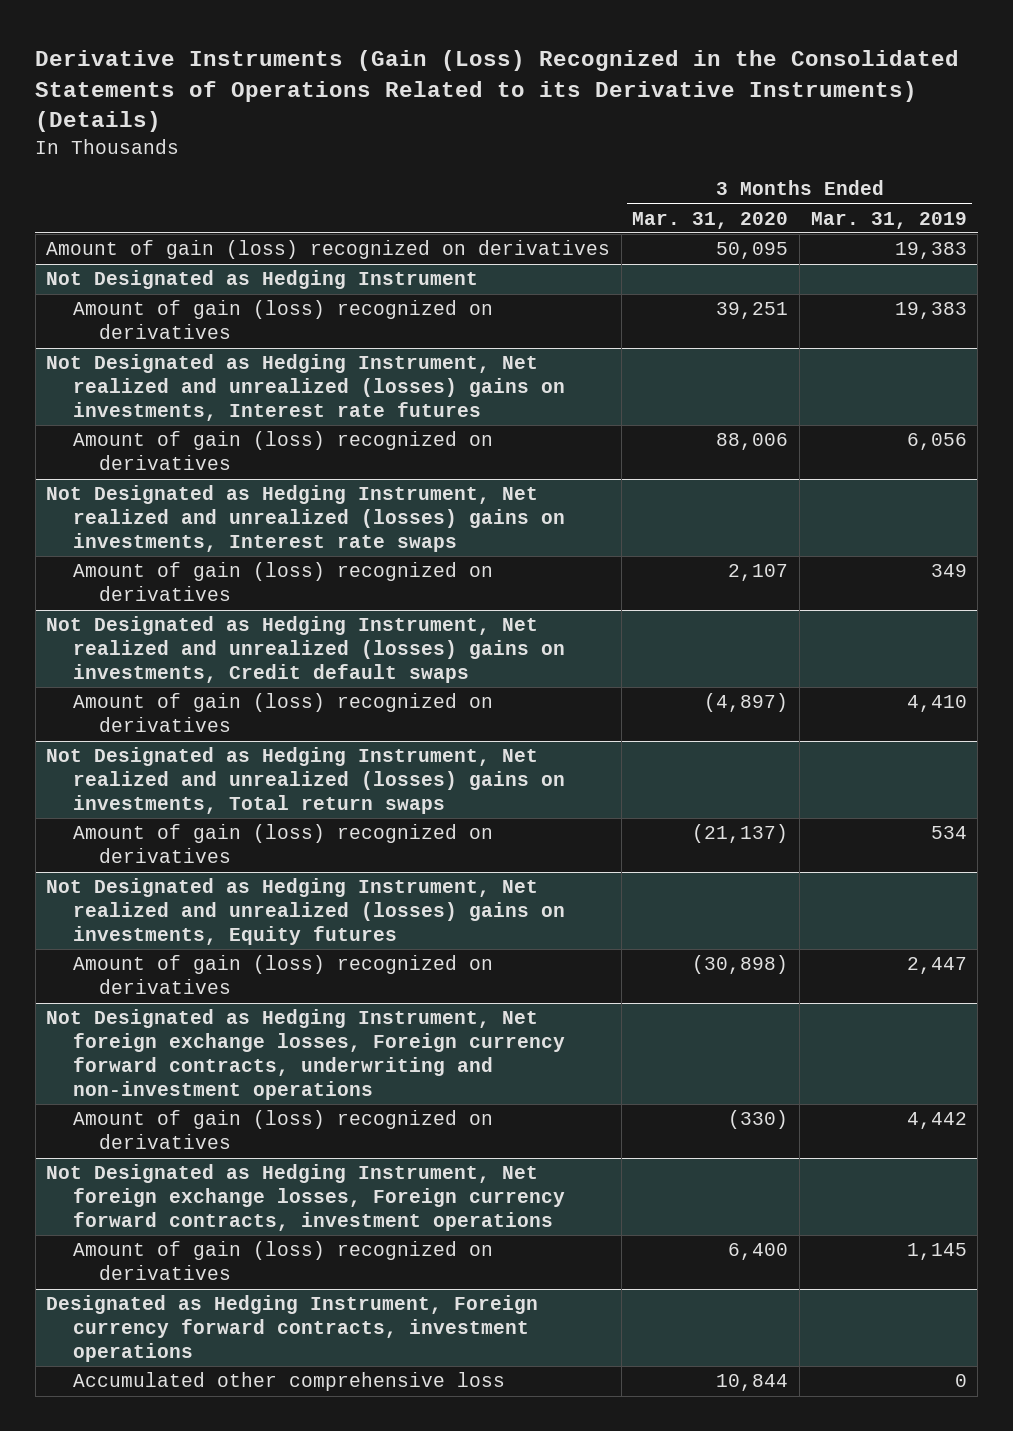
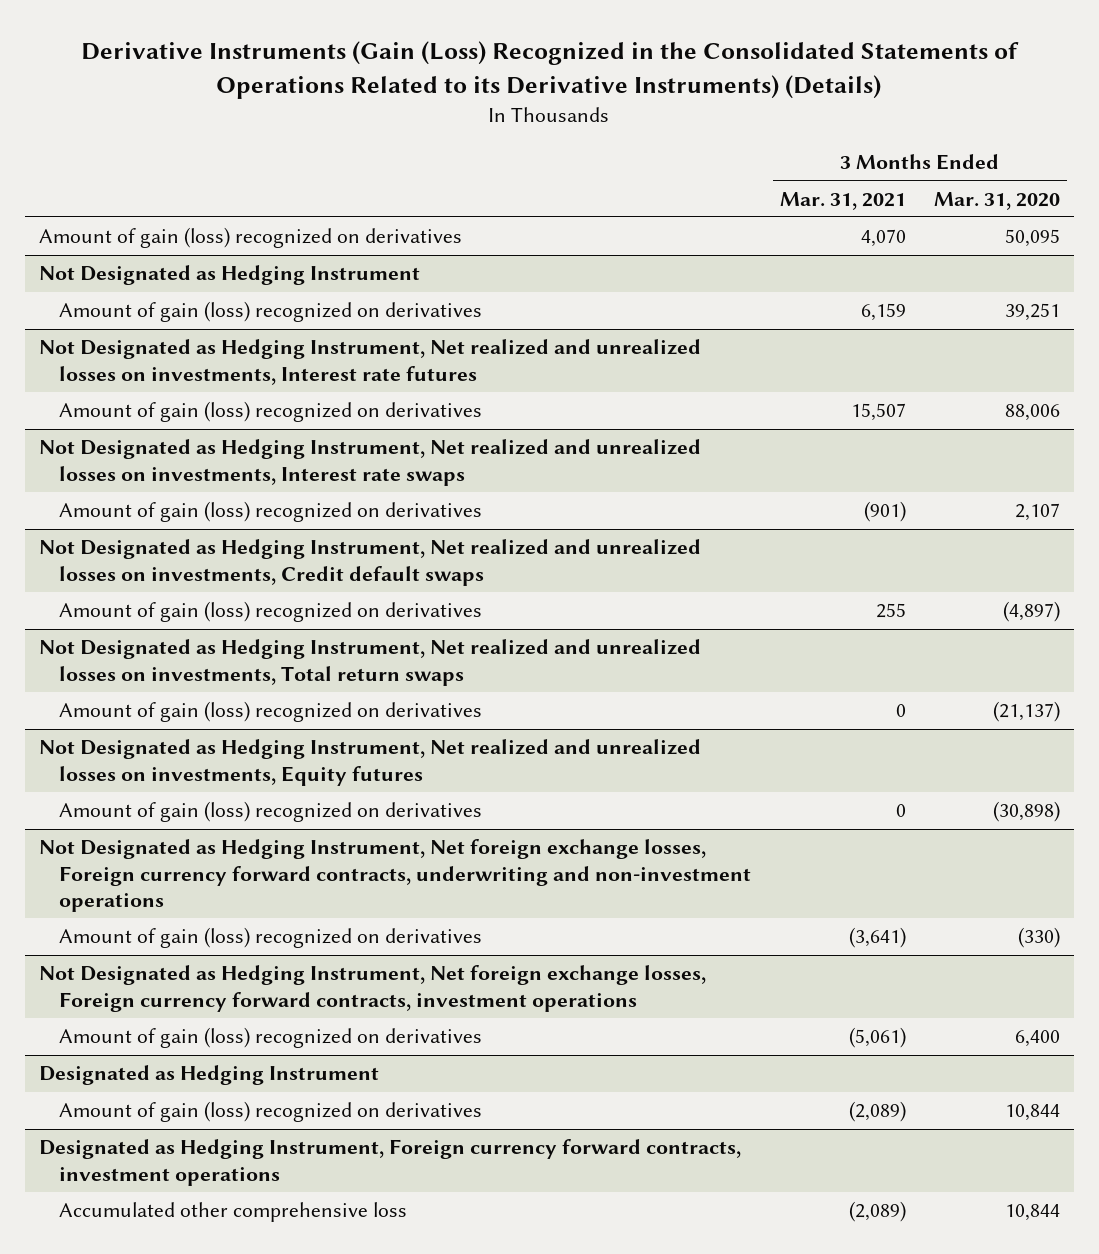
[810,211,967,229] Mar. 31, 2019 -> none
none -> [779,191,906,210] Mar. 31, 2021
[46,354,565,422] Not Designated as Hedging Instrument, Net realized and unrealized (losses) gains on investments, Interest rate futures -> [39,339,702,385] Not Designated as Hedging Instrument, Net realized and unrealized losses on investments, Interest rate futures
[46,485,565,553] Not Designated as Hedging Instrument, Net realized and unrealized (losses) gains on investments, Interest rate swaps -> [39,439,702,486] Not Designated as Hedging Instrument, Net realized and unrealized losses on investments, Interest rate swaps
[46,616,565,684] Not Designated as Hedging Instrument, Net realized and unrealized (losses) gains on investments, Credit default swaps -> [39,539,702,586] Not Designated as Hedging Instrument, Net realized and unrealized losses on investments, Credit default swaps
[46,747,565,815] Not Designated as Hedging Instrument, Net realized and unrealized (losses) gains on investments, Total return swaps -> [39,639,702,686] Not Designated as Hedging Instrument, Net realized and unrealized losses on investments, Total return swaps
[46,878,565,946] Not Designated as Hedging Instrument, Net realized and unrealized (losses) gains on investments, Equity futures -> [39,739,702,786] Not Designated as Hedging Instrument, Net realized and unrealized losses on investments, Equity futures
none -> [39,1065,380,1086] Designated as Hedging Instrument
none -> [59,1101,483,1123] Amount of gain (loss) recognized on derivatives

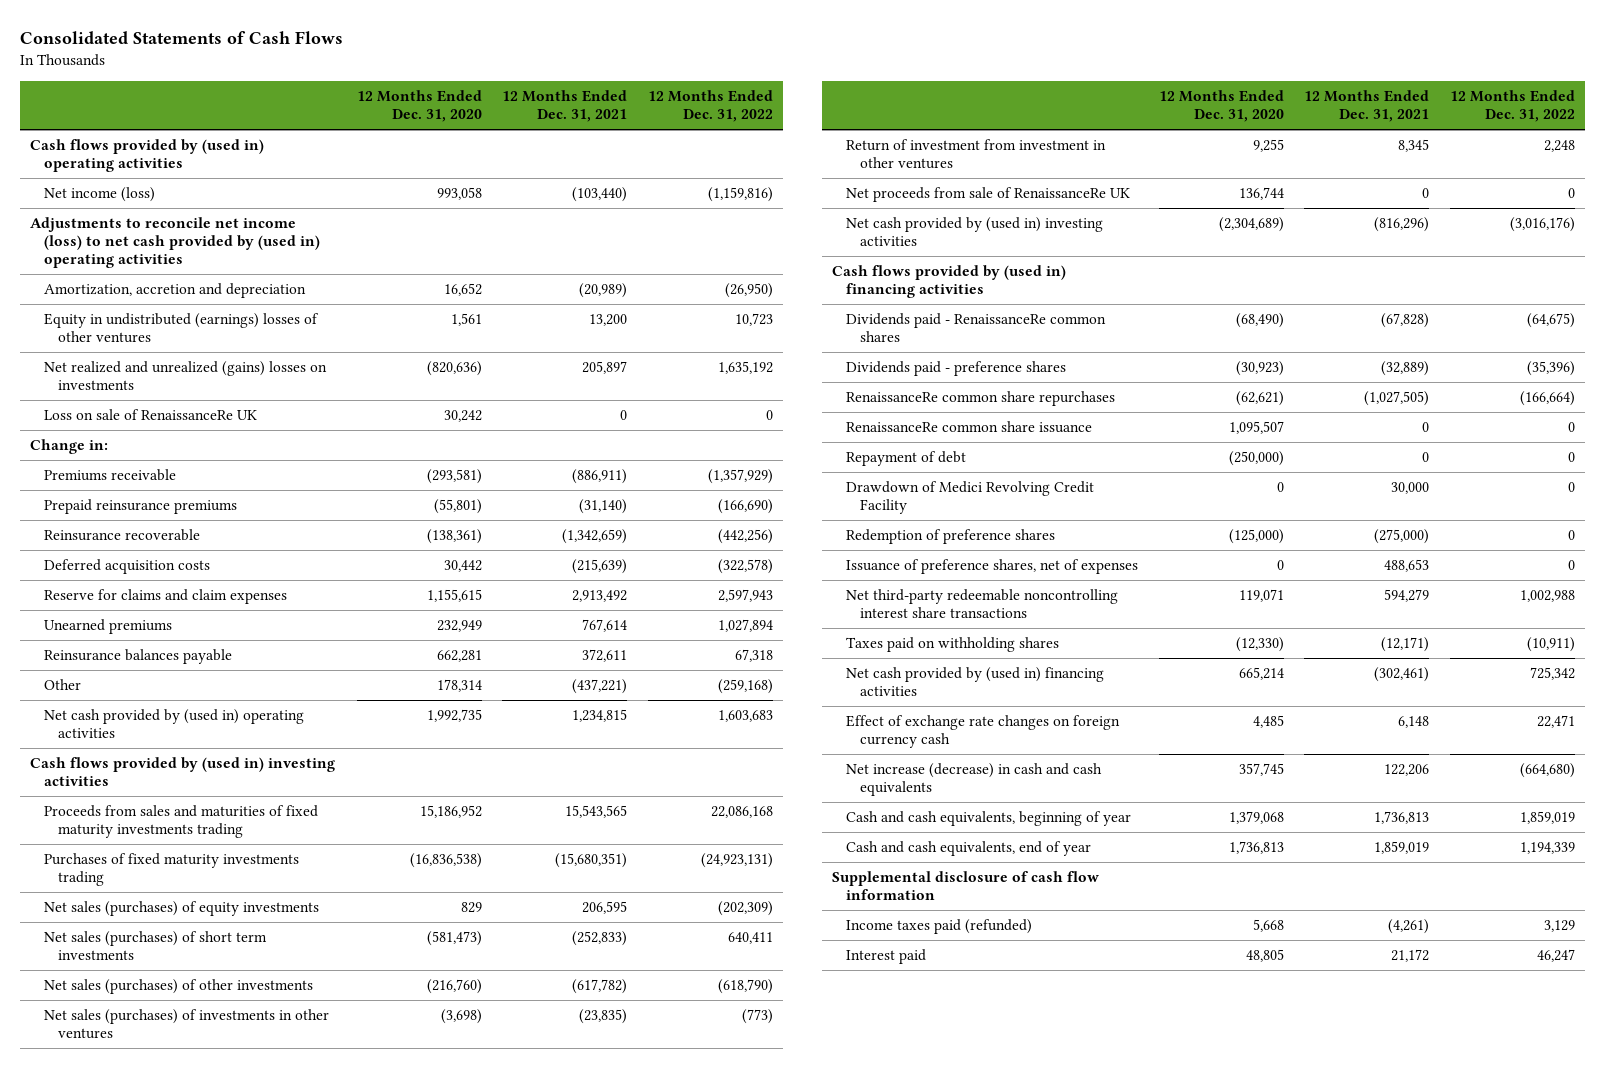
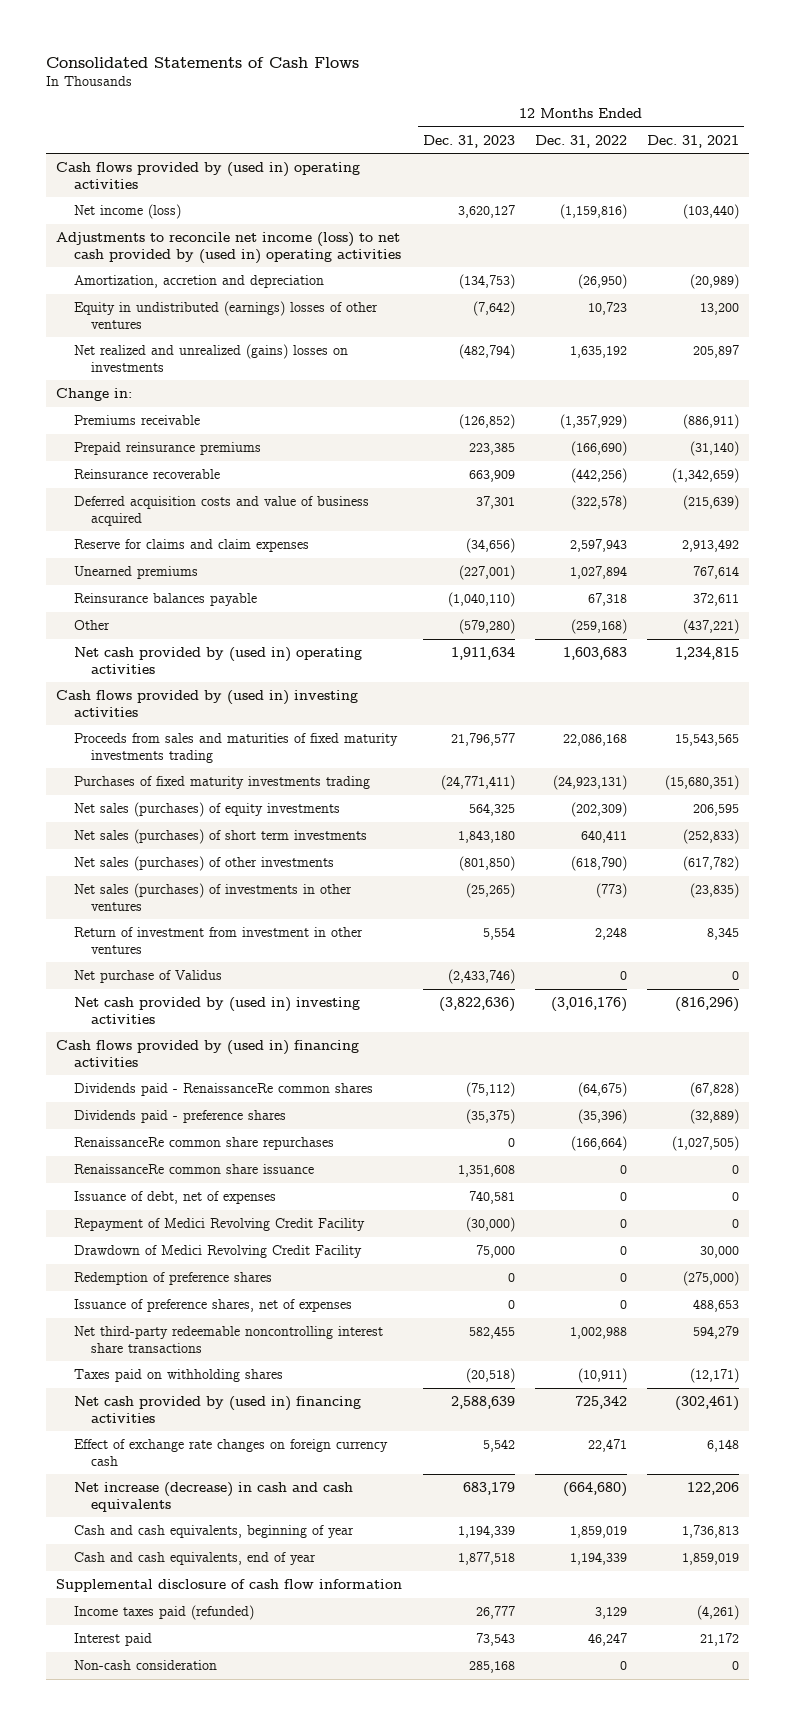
[356,90,482,123] 12 Months Ended Dec. 31, 2020 -> none
none -> [422,134,515,148] Dec. 31, 2023
[44,409,258,421] Loss on sale of RenaissanceRe UK -> none
[44,559,211,575] Deferred acquisition costs -> [73,496,369,526] Deferred acquisition costs and value of business acquired
[846,187,1131,203] Net proceeds from sale of RenaissanceRe UK -> none
none -> [73,970,222,984] Net purchase of Validus
[846,451,967,467] Repayment of debt -> none
none -> [73,1191,276,1205] Issuance of debt, net of expenses
none -> [73,1218,365,1232] Repayment of Medici Revolving Credit Facility
none -> [73,1660,217,1671] Non-cash consideration

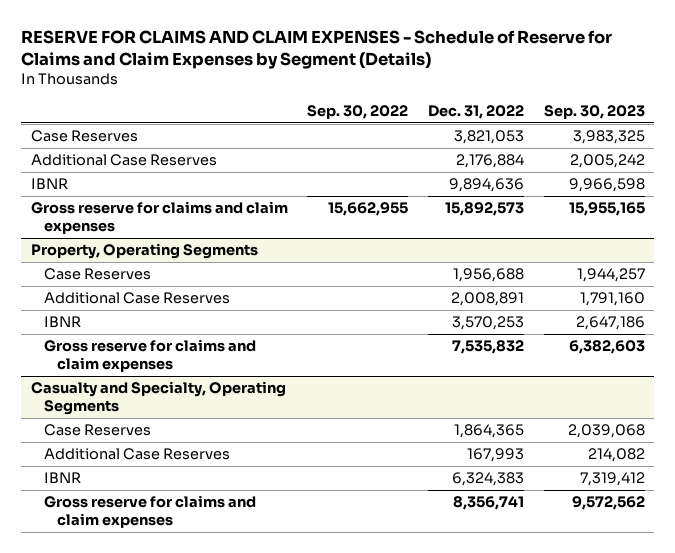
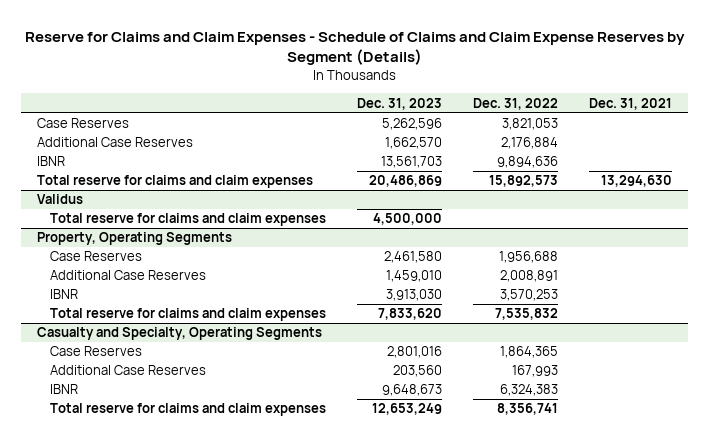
[20,29,612,69] RESERVE FOR CLAIMS AND CLAIM EXPENSES - Schedule of Reserve for Claims and Claim Expenses by Segment (Details) -> [24,31,685,66] Reserve for Claims and Claim Expenses - Schedule of Claims and Claim Expense Reserves by Segment (Details)
[307,104,409,119] Sep. 30, 2022 -> none
[543,104,645,119] Sep. 30, 2023 -> none
none -> [357,97,443,110] Dec. 31, 2023
none -> [589,97,673,110] Dec. 31, 2021
[30,201,288,235] Gross reserve for claims and claim expenses -> [36,175,313,189] Total reserve for claims and claim expenses
none -> [36,194,83,205] Validus
none -> [50,213,327,227] Total reserve for claims and claim expenses
[43,339,256,373] Gross reserve for claims and claim expenses -> [50,308,327,322] Total reserve for claims and claim expenses
[43,495,256,529] Gross reserve for claims and claim expenses -> [50,403,327,417] Total reserve for claims and claim expenses

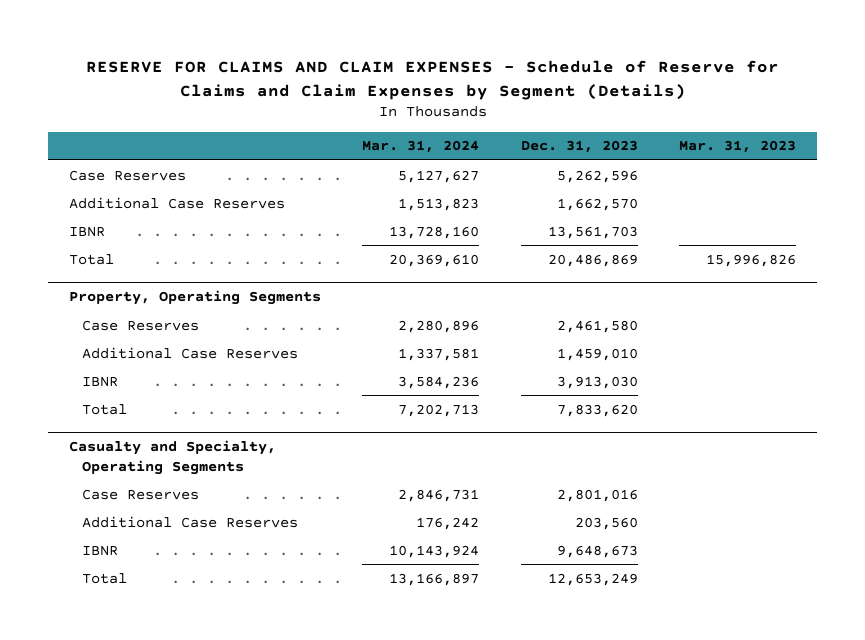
[24,31,685,66] Reserve for Claims and Claim Expenses - Schedule of Claims and Claim Expense Reserves by Segment (Details) -> [85,60,779,100] RESERVE FOR CLAIMS AND CLAIM EXPENSES - Schedule of Reserve for Claims and Claim Expenses by Segment (Details)
[473,97,559,110] Dec. 31, 2022 -> none
[589,97,673,110] Dec. 31, 2021 -> none
none -> [362,140,480,154] Mar. 31, 2024
none -> [679,140,797,154] Mar. 31, 2023
[36,194,83,205] Validus -> none
[50,213,327,227] Total reserve for claims and claim expenses -> none
[36,175,313,189] Total reserve for claims and claim expenses -> [68,253,114,265] Total
[50,308,327,322] Total reserve for claims and claim expenses -> [81,403,127,415] Total
[50,403,327,417] Total reserve for claims and claim expenses -> [81,572,127,584] Total

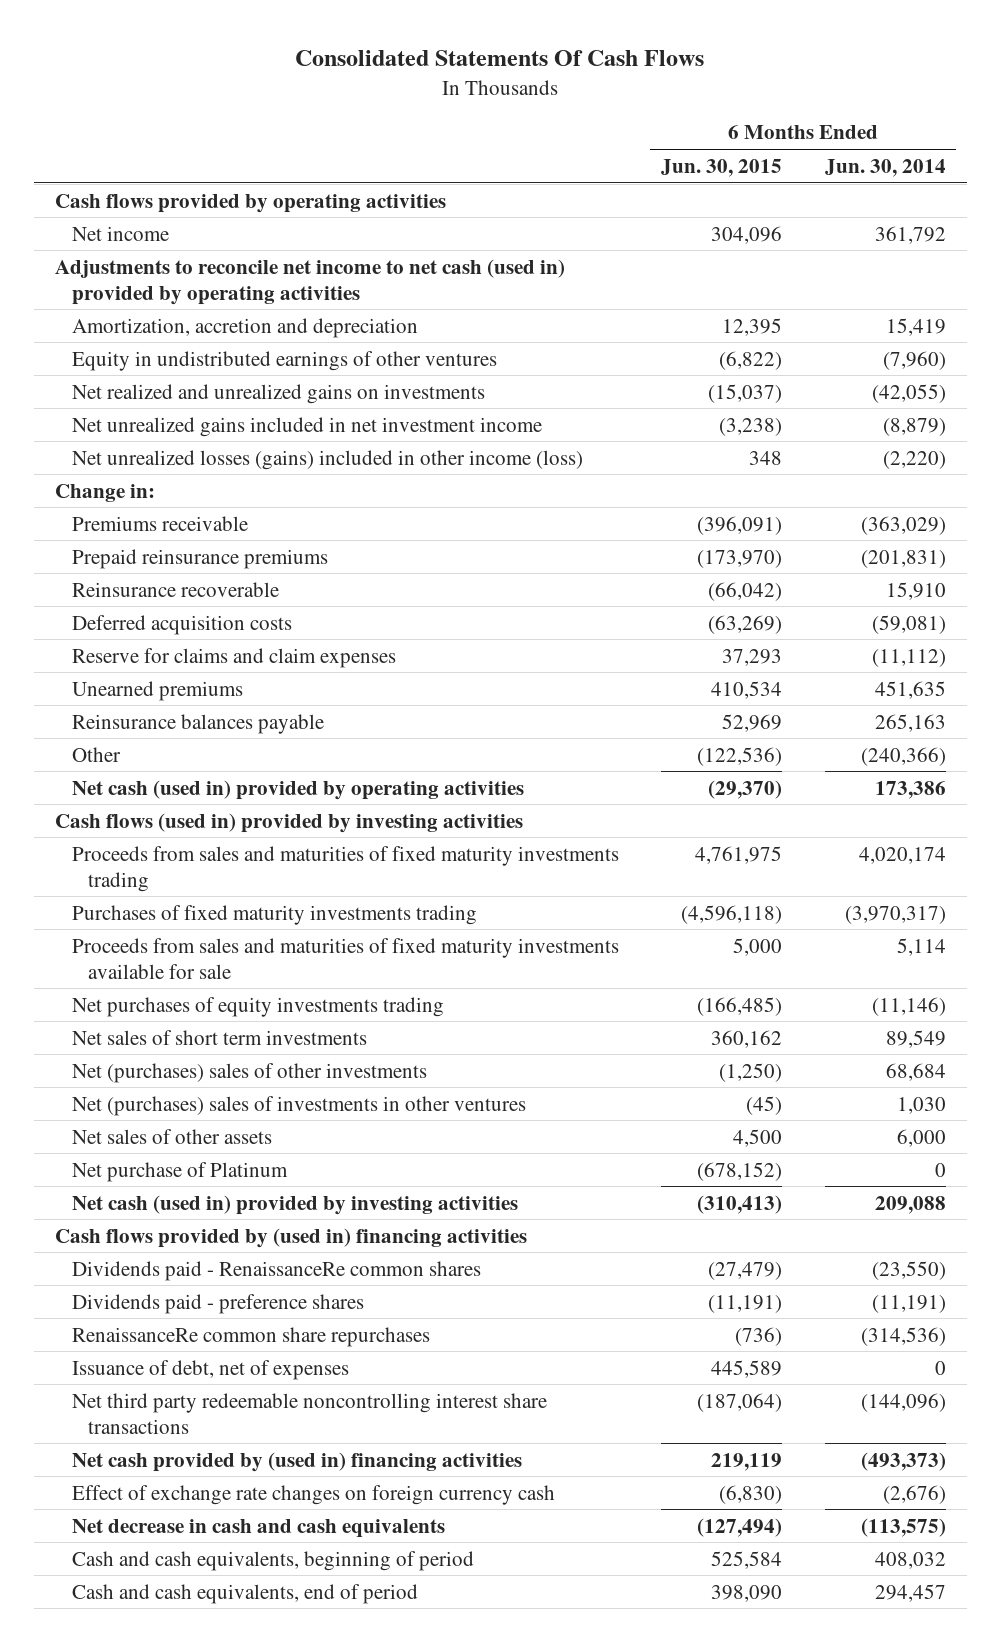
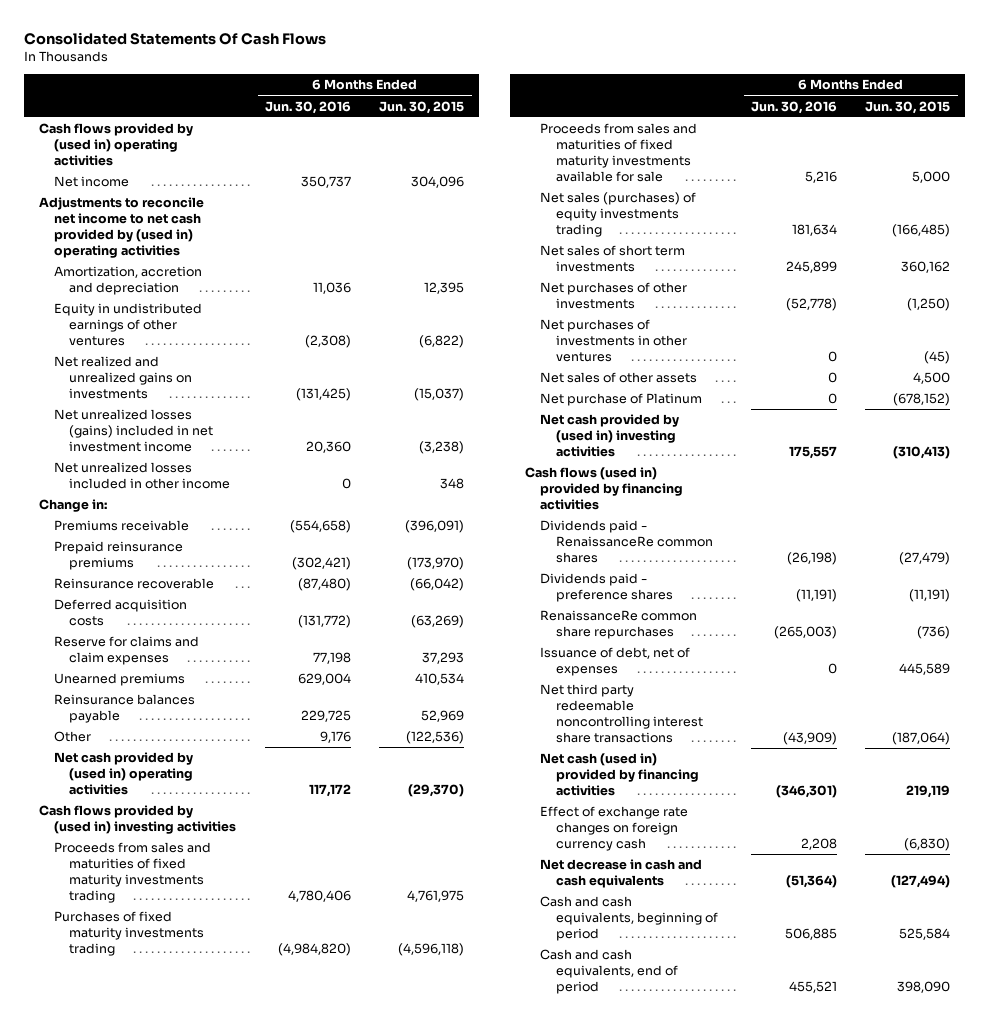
[824,158,946,177] Jun. 30, 2014 -> none
none -> [264,100,351,114] Jun. 30, 2016
[55,193,447,213] Cash flows provided by operating activities -> [38,123,193,166] Cash flows provided by (used in) operating activities
[55,258,566,305] Adjustments to reconcile net income to net cash (used in) provided by operating activities -> [38,197,204,258] Adjustments to reconcile net income to net cash provided by (used in) operating activities
[71,416,542,437] Net unrealized gains included in net investment income -> [54,409,214,452] Net unrealized losses (gains) included in net investment income
[71,449,583,470] Net unrealized losses (gains) included in other income (loss) -> [54,462,231,490] Net unrealized losses included in other income
[71,779,524,800] Net cash (used in) provided by operating activities -> [54,752,194,795] Net cash provided by (used in) operating activities
[55,812,524,833] Cash flows (used in) provided by investing activities -> [38,805,237,835] Cash flows provided by (used in) investing activities
[71,996,444,1017] Net purchases of equity investments trading -> [540,192,697,237] Net sales (purchases) of equity investments trading
[71,1062,427,1083] Net (purchases) sales of other investments -> [540,282,688,310] Net purchases of other investments
[71,1095,526,1116] Net (purchases) sales of investments in other ventures -> [540,319,687,362] Net purchases of investments in other ventures
[71,1194,518,1215] Net cash (used in) provided by investing activities -> [540,414,680,457] Net cash provided by (used in) investing activities
[55,1227,528,1248] Cash flows provided by (used in) financing activities -> [524,467,684,510] Cash flows (used in) provided by financing activities
[71,1451,522,1472] Net cash provided by (used in) financing activities -> [540,753,699,796] Net cash (used in) provided by financing activities

